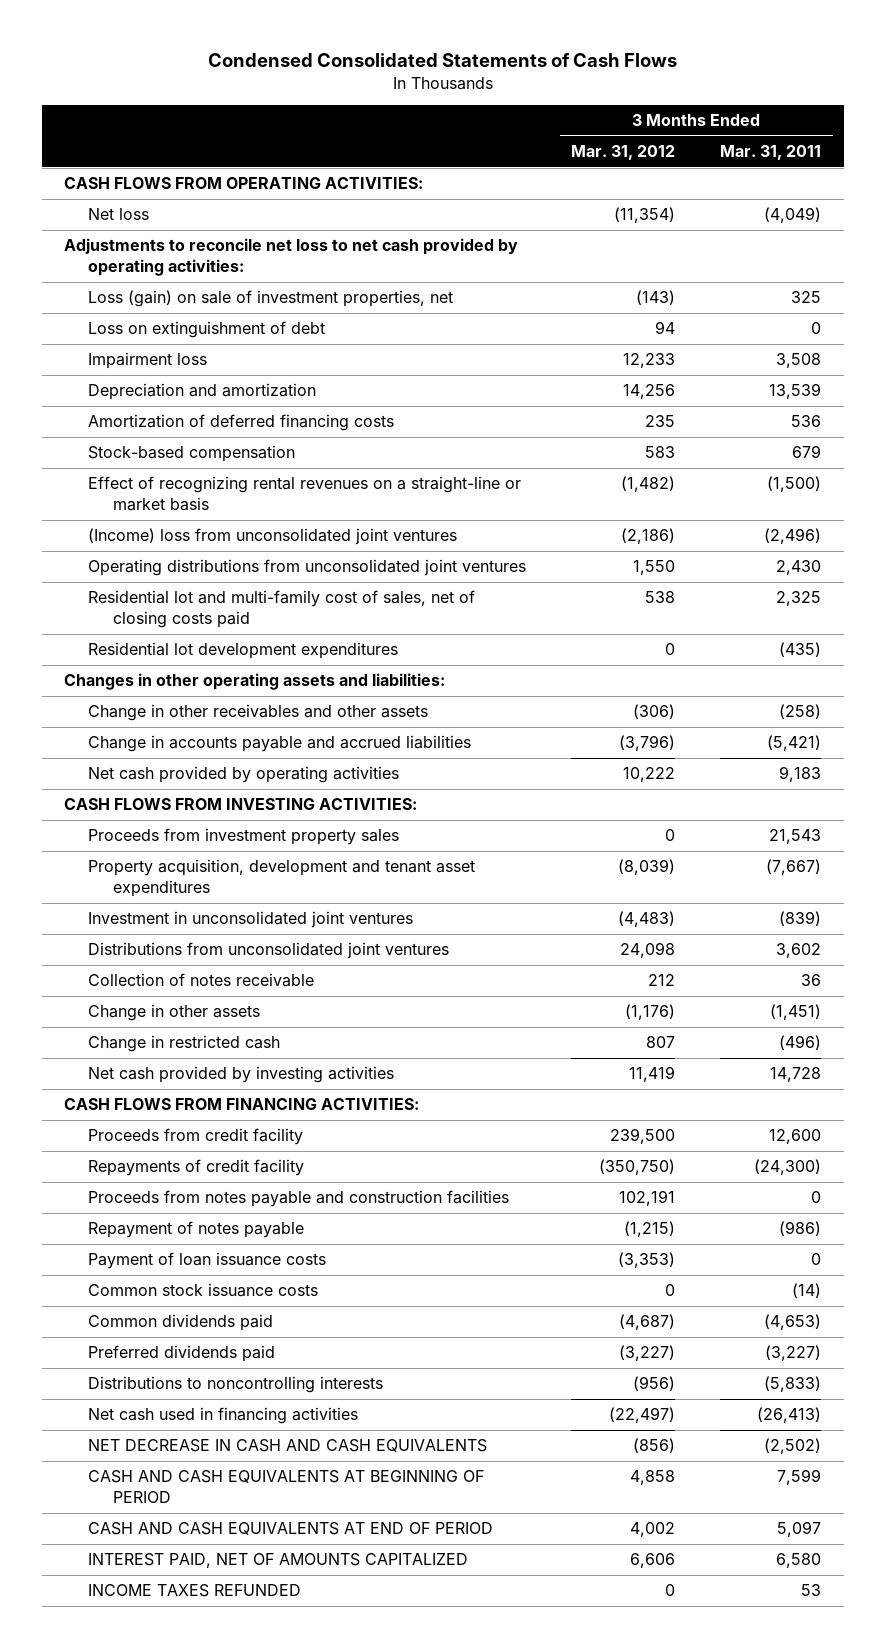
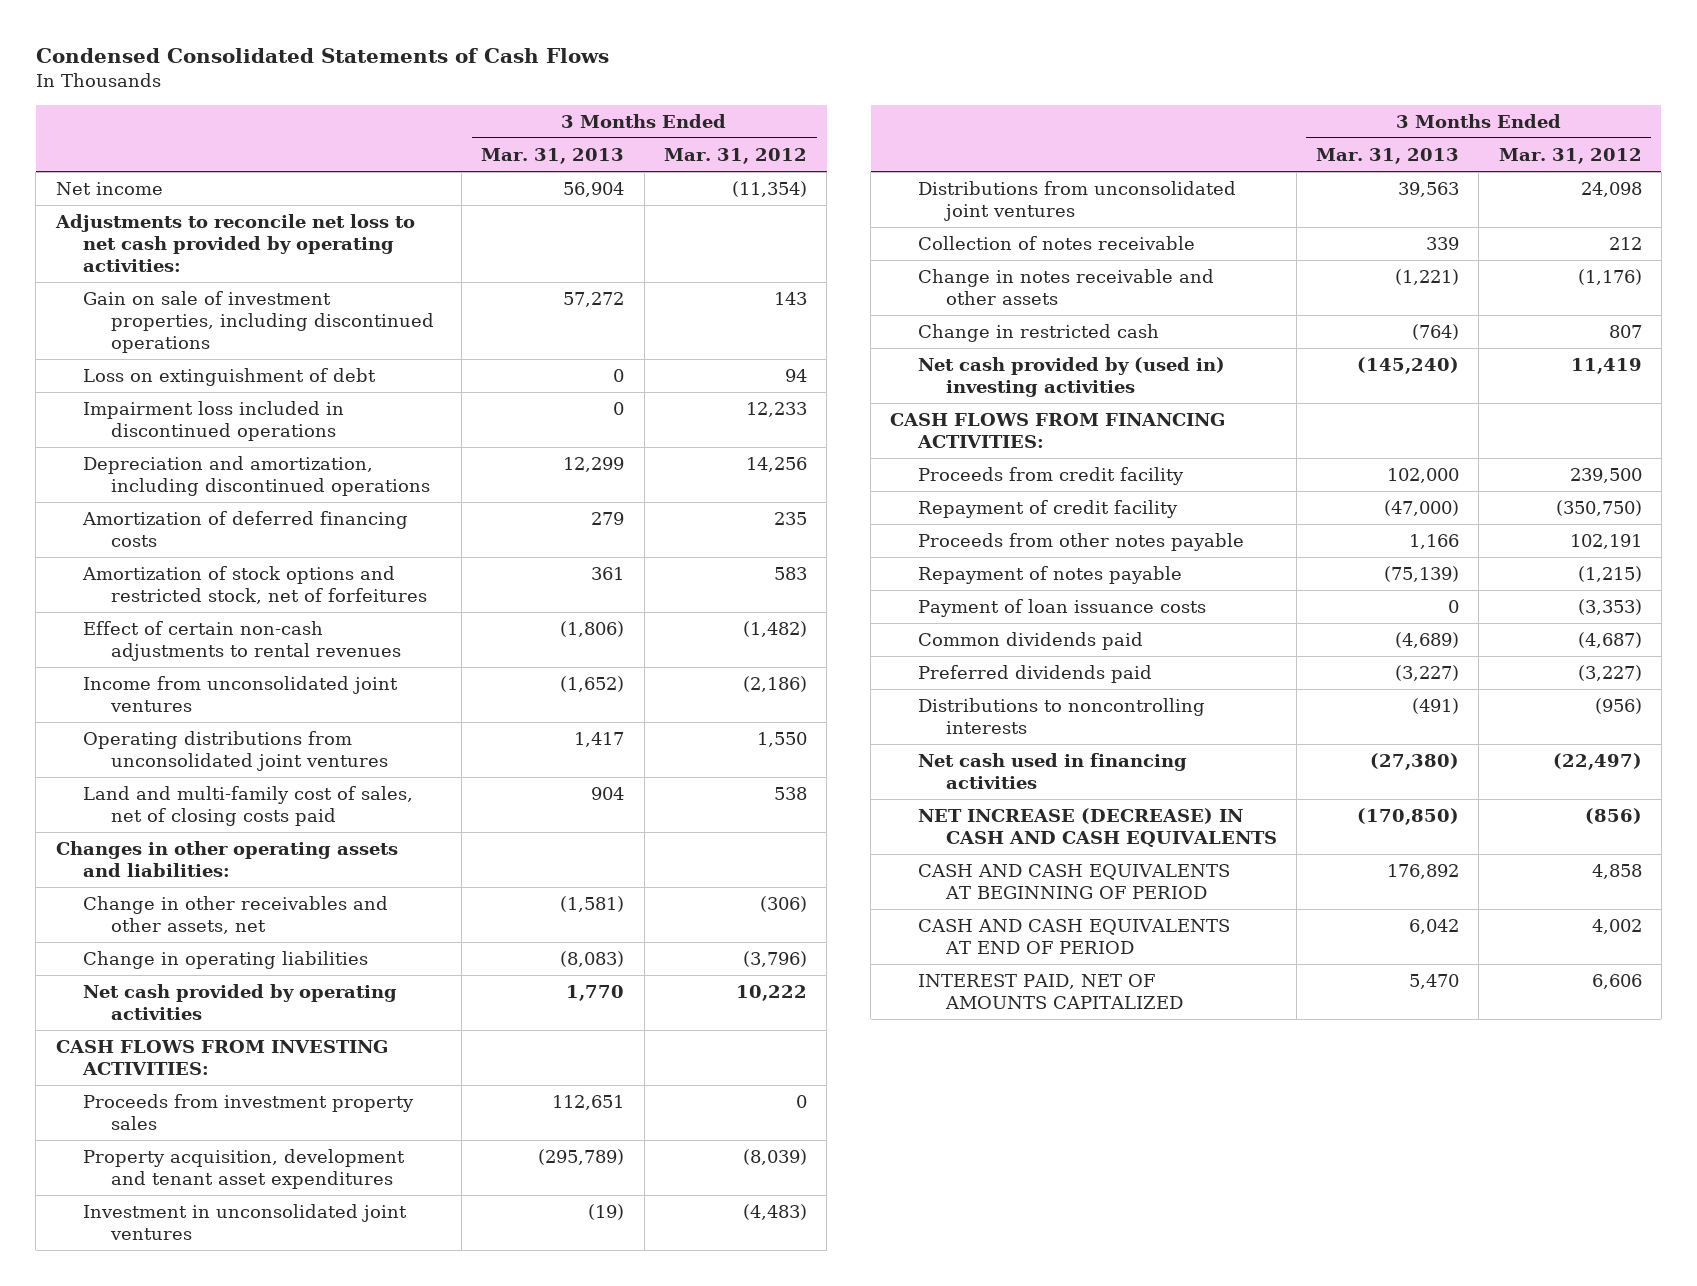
[720,145,822,161] Mar. 31, 2011 -> none
none -> [481,147,625,164] Mar. 31, 2013
[64,177,424,190] CASH FLOWS FROM OPERATING ACTIVITIES: -> none
[88,208,150,221] Net loss -> [55,182,163,196] Net income
[88,290,454,308] Loss (gain) on sale of investment properties, net -> [83,291,434,353] Gain on sale of investment properties, including discontinued operations
[636,290,676,306] (143) -> [773,292,807,306] 143
[88,352,208,370] Impairment loss -> [83,401,345,442] Impairment loss included in discontinued operations
[88,383,317,401] Depreciation and amortization -> [83,456,430,497] Depreciation and amortization, including discontinued operations
[88,445,296,463] Stock-based compensation -> [82,566,427,605] Amortization of stock options and restricted stock, net of forfeitures
[88,476,522,512] Effect of recognizing rental revenues on a straight-line or market basis -> [83,621,401,662] Effect of certain non-cash adjustments to rental revenues
[88,528,458,546] (Income) loss from unconsolidated joint ventures -> [83,676,399,713] Income from unconsolidated joint ventures
[88,642,399,660] Residential lot development expenditures -> none
[88,590,476,629] Residential lot and multi-family cost of sales, net of closing costs paid -> [83,786,414,827] Land and multi-family cost of sales, net of closing costs paid
[88,704,429,722] Change in other receivables and other assets -> [83,896,389,935] Change in other receivables and other assets, net
[88,735,472,753] Change in accounts payable and accrued liabilities -> [83,951,369,970] Change in operating liabilities
[88,1004,261,1022] Change in other assets -> [917,269,1214,306] Change in notes receivable and other assets
[88,1066,395,1084] Net cash provided by investing activities -> [917,357,1225,398] Net cash provided by (used in) investing activities
[88,1159,305,1177] Repayments of credit facility -> [917,500,1178,519] Repayment of credit facility
[88,1190,510,1208] Proceeds from notes payable and construction facilities -> [917,533,1244,552] Proceeds from other notes payable
[88,1283,319,1298] Common stock issuance costs -> none
[88,1439,488,1453] NET DECREASE IN CASH AND CASH EQUIVALENTS -> [917,808,1277,848] NET INCREASE (DECREASE) IN CASH AND CASH EQUIVALENTS
[88,1584,302,1598] INCOME TAXES REFUNDED -> none

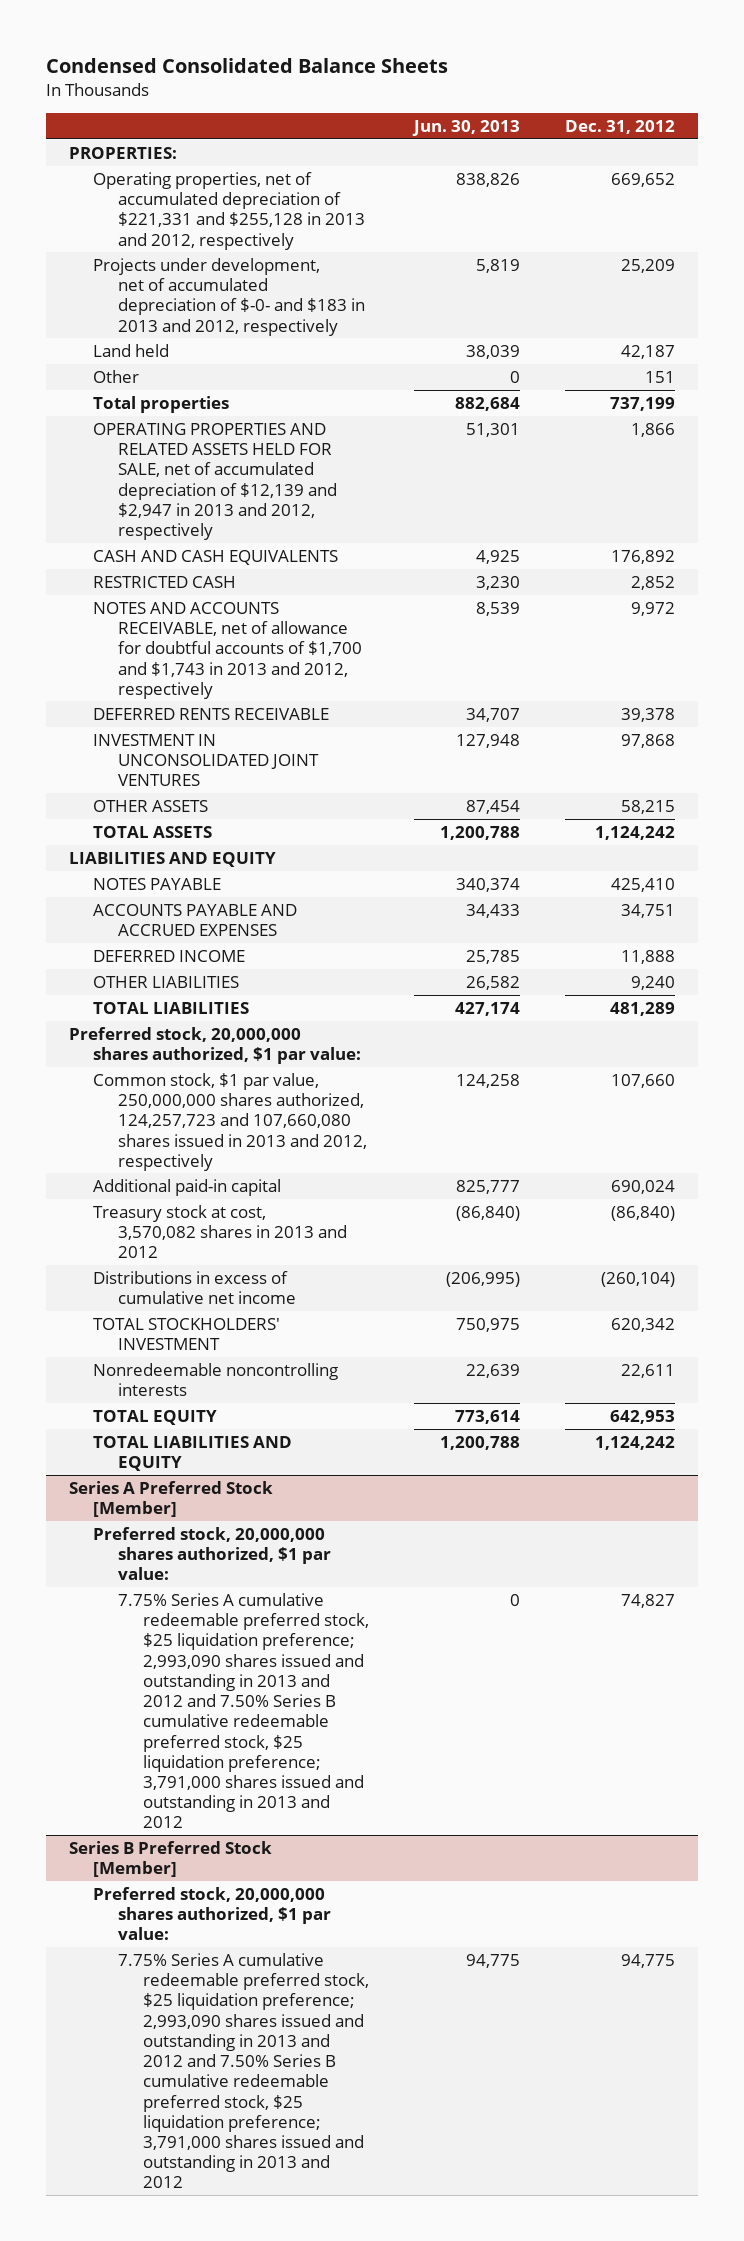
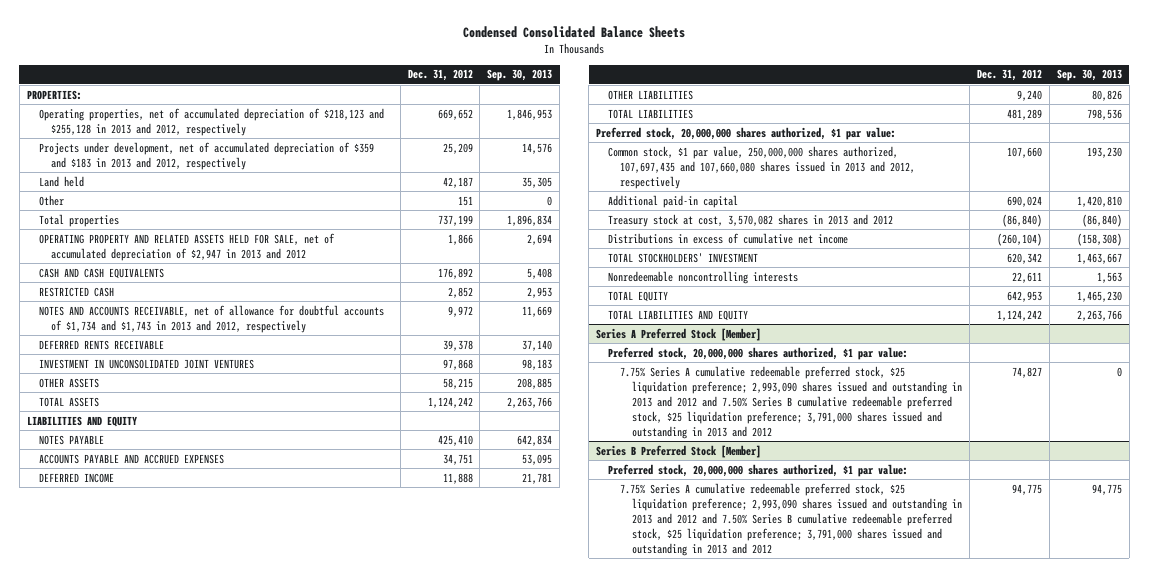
[411,120,520,137] Jun. 30, 2013 -> none
none -> [487,69,553,82] Sep. 30, 2013
[93,171,365,250] Operating properties, net of accumulated depreciation of $221,331 and $255,128 in 2013 and 2012, respectively -> [38,107,384,136] Operating properties, net of accumulated depreciation of $218,123 and $255,128 in 2013 and 2012, respectively
[93,257,365,336] Projects under development, net of accumulated depreciation of $-0- and $183 in 2013 and 2012, respectively -> [38,141,374,170] Projects under development, net of accumulated depreciation of $359 and $183 in 2013 and 2012, respectively
[93,422,337,541] OPERATING PROPERTIES AND RELATED ASSETS HELD FOR SALE, net of accumulated depreciation of $12,139 and $2,947 in 2013 and 2012, respectively -> [38,232,335,261] OPERATING PROPERTY AND RELATED ASSETS HELD FOR SALE, net of accumulated depreciation of $2,947 in 2013 and 2012
[93,601,362,699] NOTES AND ACCOUNTS RECEIVABLE, net of allowance for doubtful accounts of $1,700 and $1,743 in 2013 and 2012, respectively -> [38,304,384,333] NOTES AND ACCOUNTS RECEIVABLE, net of allowance for doubtful accounts of $1,734 and $1,743 in 2013 and 2012, respectively
[93,1072,367,1171] Common stock, $1 par value, 250,000,000 shares authorized, 124,257,723 and 107,660,080 shares issued in 2013 and 2012, respectively -> [608,145,916,189] Common stock, $1 par value, 250,000,000 shares authorized, 107,697,435 and 107,660,080 shares issued in 2013 and 2012, respectively

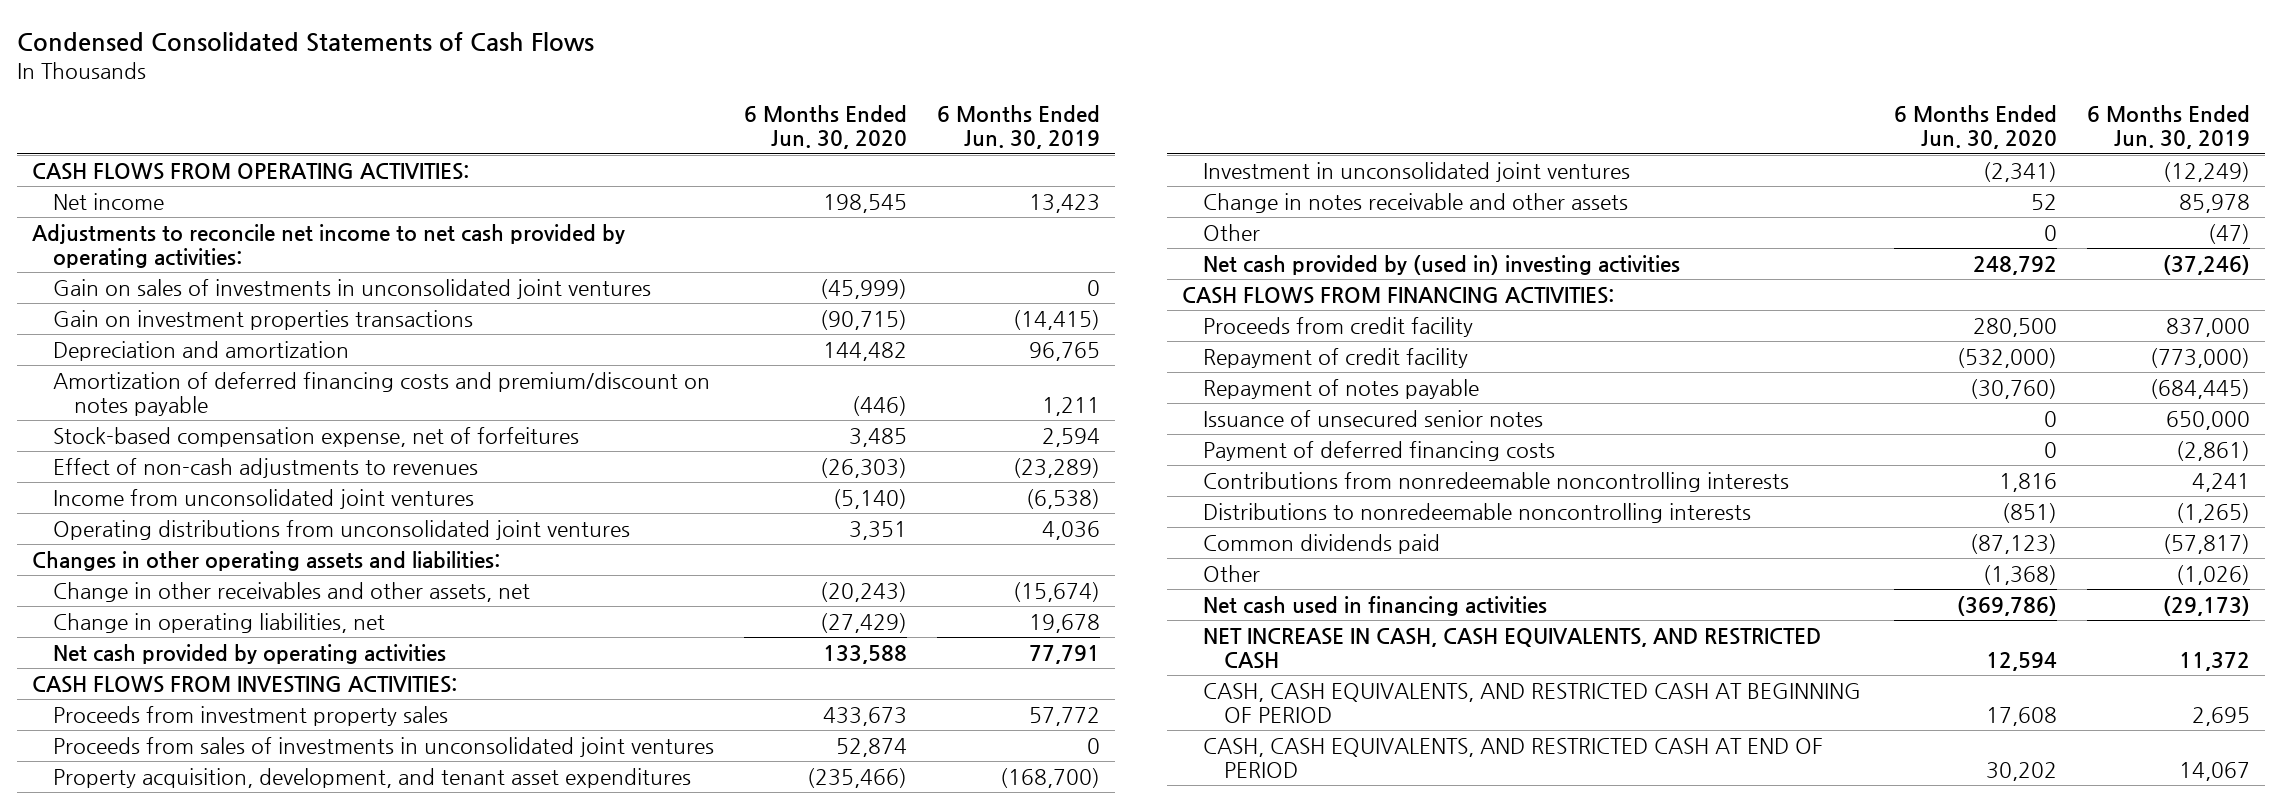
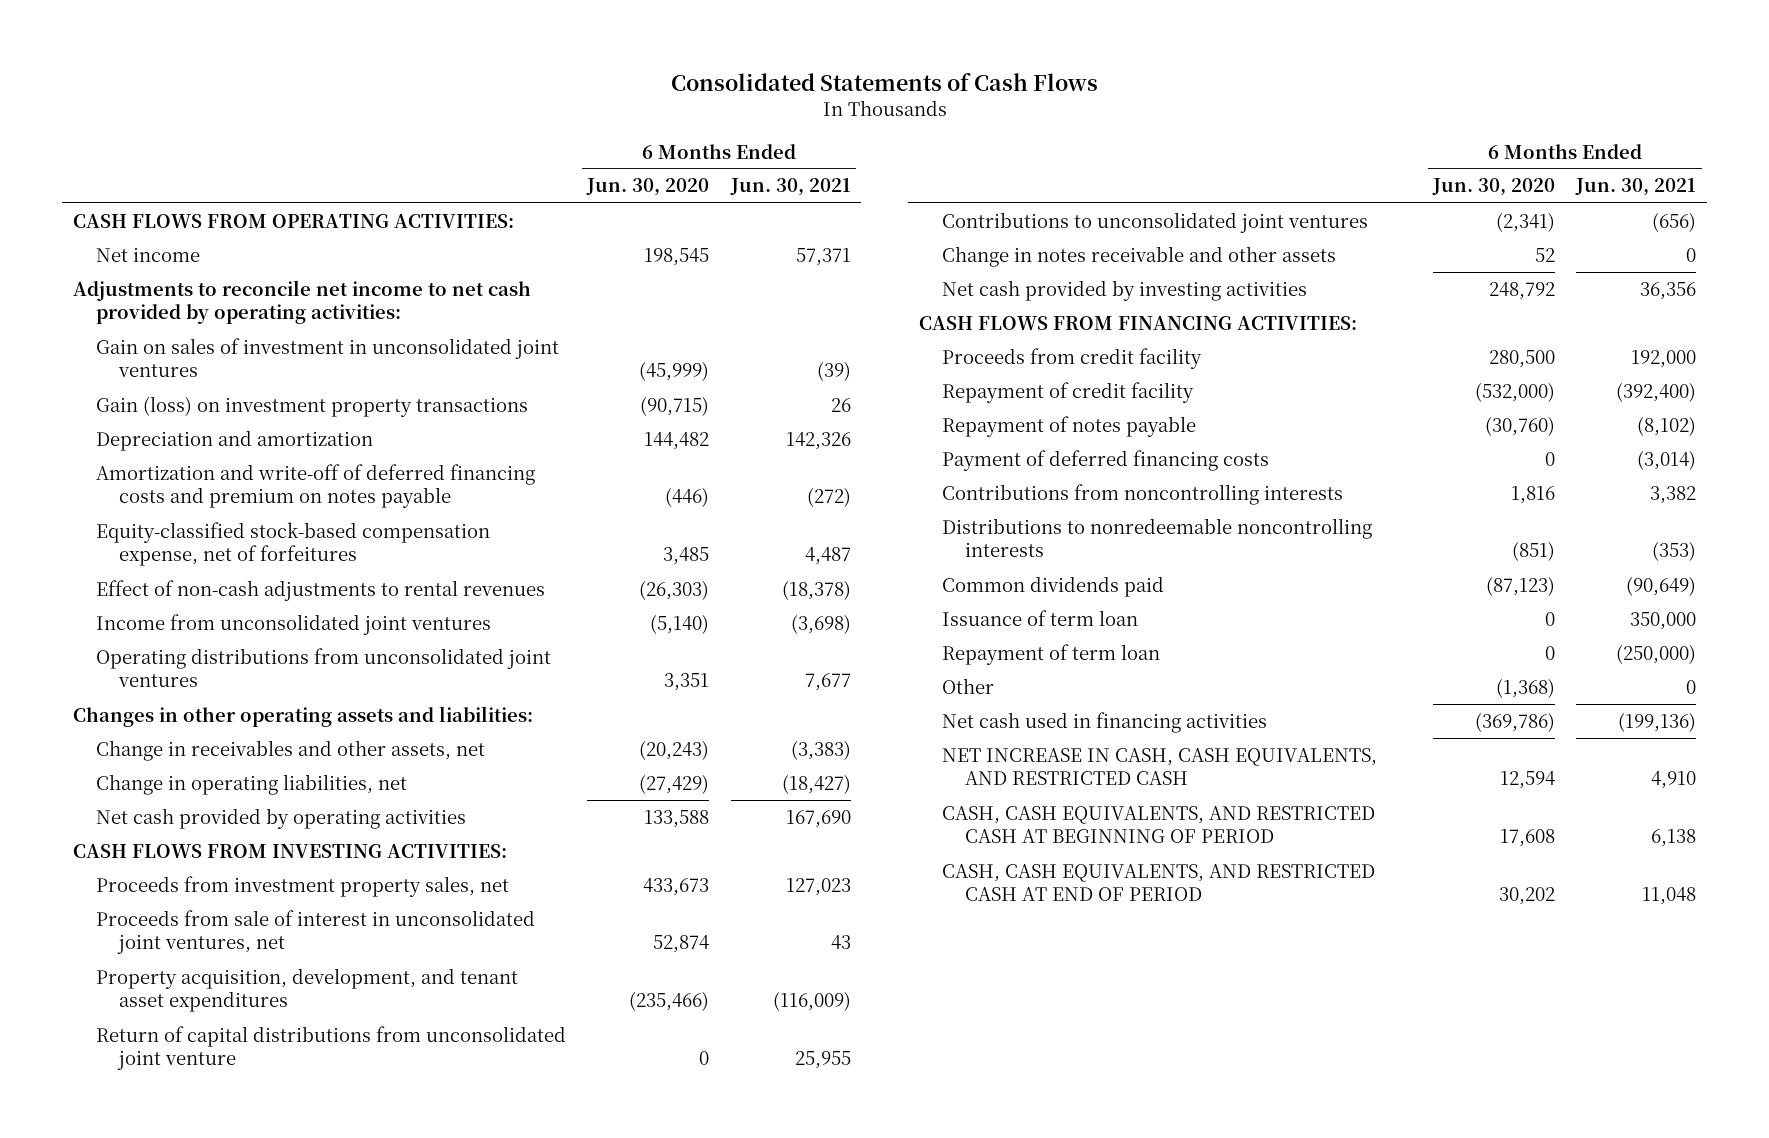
[17,31,595,52] Condensed Consolidated Statements of Cash Flows -> [670,73,1098,92] Consolidated Statements of Cash Flows
[936,105,1100,150] 6 Months Ended Jun. 30, 2019 -> none
none -> [729,178,851,197] Jun. 30, 2021
[53,278,652,299] Gain on sales of investments in unconsolidated joint ventures -> [95,337,559,378] Gain on sales of investment in unconsolidated joint ventures
[53,309,474,330] Gain on investment properties transactions -> [95,395,528,417] Gain (loss) on investment property transactions
[53,371,711,416] Amortization of deferred financing costs and premium/discount on notes payable -> [95,463,535,509] Amortization and write-off of deferred financing costs and premium on notes payable
[53,426,580,447] Stock-based compensation expense, net of forfeitures -> [95,521,490,567] Equity-classified stock-based compensation expense, net of forfeitures
[53,457,479,478] Effect of non-cash adjustments to revenues -> [95,579,545,601] Effect of non-cash adjustments to rental revenues
[53,581,531,602] Change in other receivables and other assets, net -> [95,739,485,761] Change in receivables and other assets, net
[53,705,449,726] Proceeds from investment property sales -> [95,875,509,897] Proceeds from investment property sales, net
[53,736,715,757] Proceeds from sales of investments in unconsolidated joint ventures -> [95,909,535,955] Proceeds from sale of interest in unconsolidated joint ventures, net
none -> [95,1025,566,1071] Return of capital distributions from unconsolidated joint venture
[1202,161,1630,182] Investment in unconsolidated joint ventures -> [941,211,1368,233] Contributions to unconsolidated joint ventures
[1202,223,1260,241] Other -> none
[1202,254,1680,275] Net cash provided by (used in) investing activities -> [941,279,1307,301] Net cash provided by investing activities
[1202,409,1543,427] Issuance of unsecured senior notes -> none
[1202,471,1789,492] Contributions from nonredeemable noncontrolling interests -> [941,483,1343,505] Contributions from noncontrolling interests
none -> [941,609,1138,626] Issuance of term loan
none -> [941,643,1160,665] Repayment of term loan

